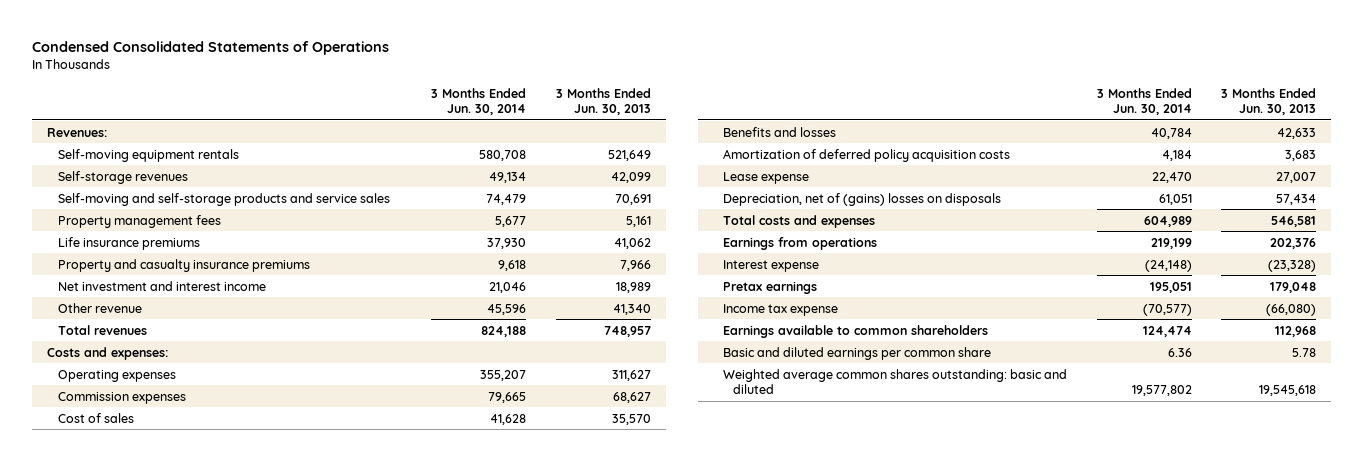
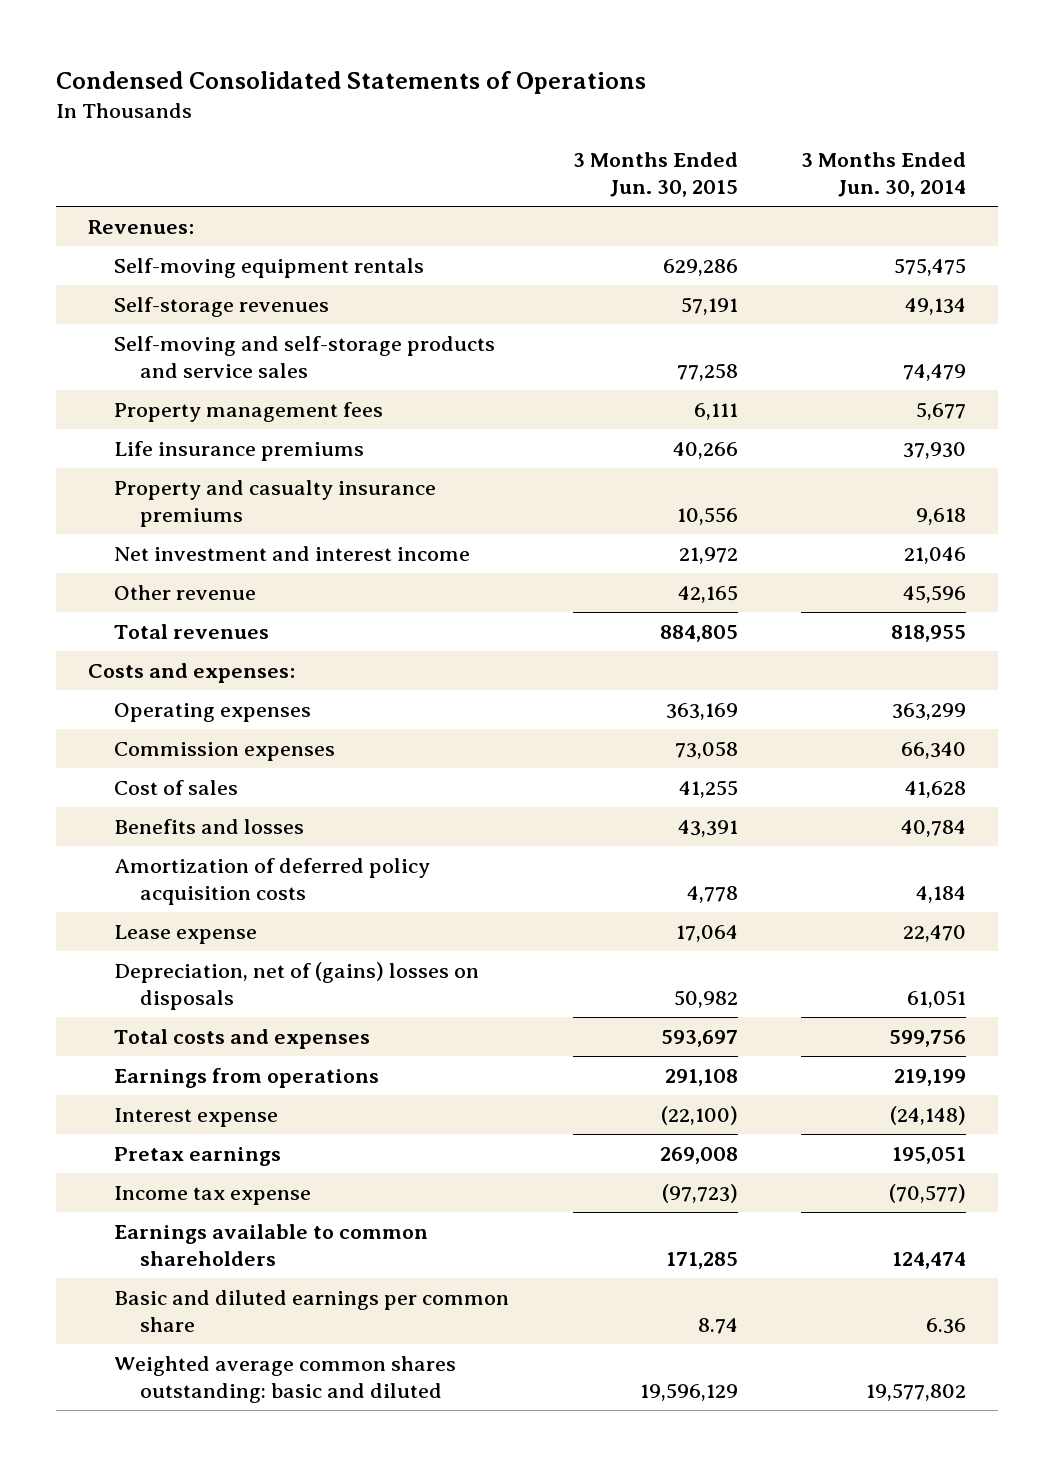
[556,87,652,116] 3 Months Ended Jun. 30, 2013 -> none
none -> [572,151,738,197] 3 Months Ended Jun. 30, 2015
[479,149,527,161] 580,708 -> [894,258,967,277] 575,475
[481,325,527,337] 824,188 -> [891,625,967,643] 818,955
[480,369,527,381] 355,207 -> [892,703,967,721] 363,299
[488,391,527,403] 79,665 -> [901,742,967,760] 66,340
[1143,215,1192,227] 604,989 -> [889,1030,967,1048] 599,756

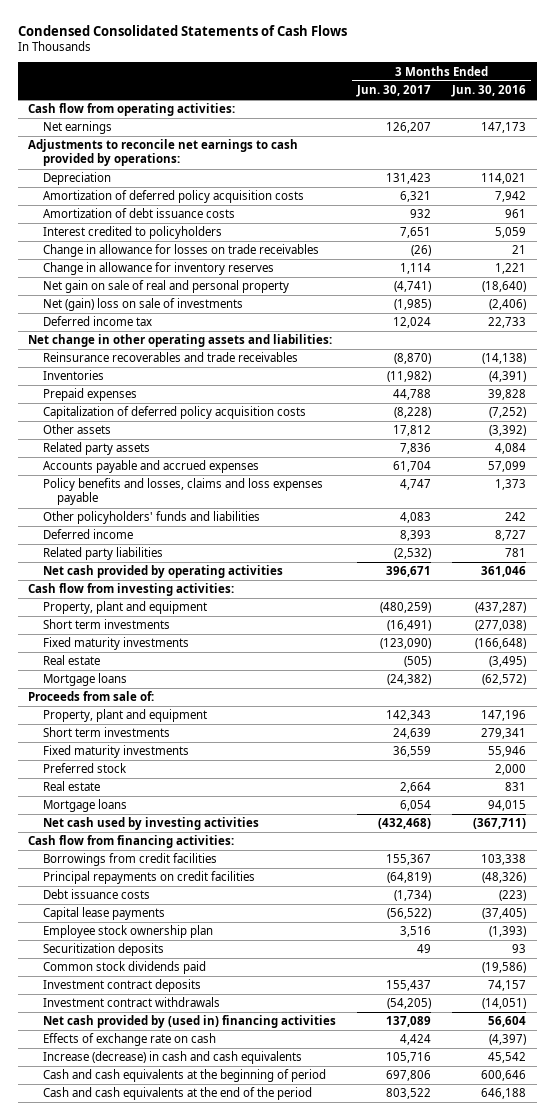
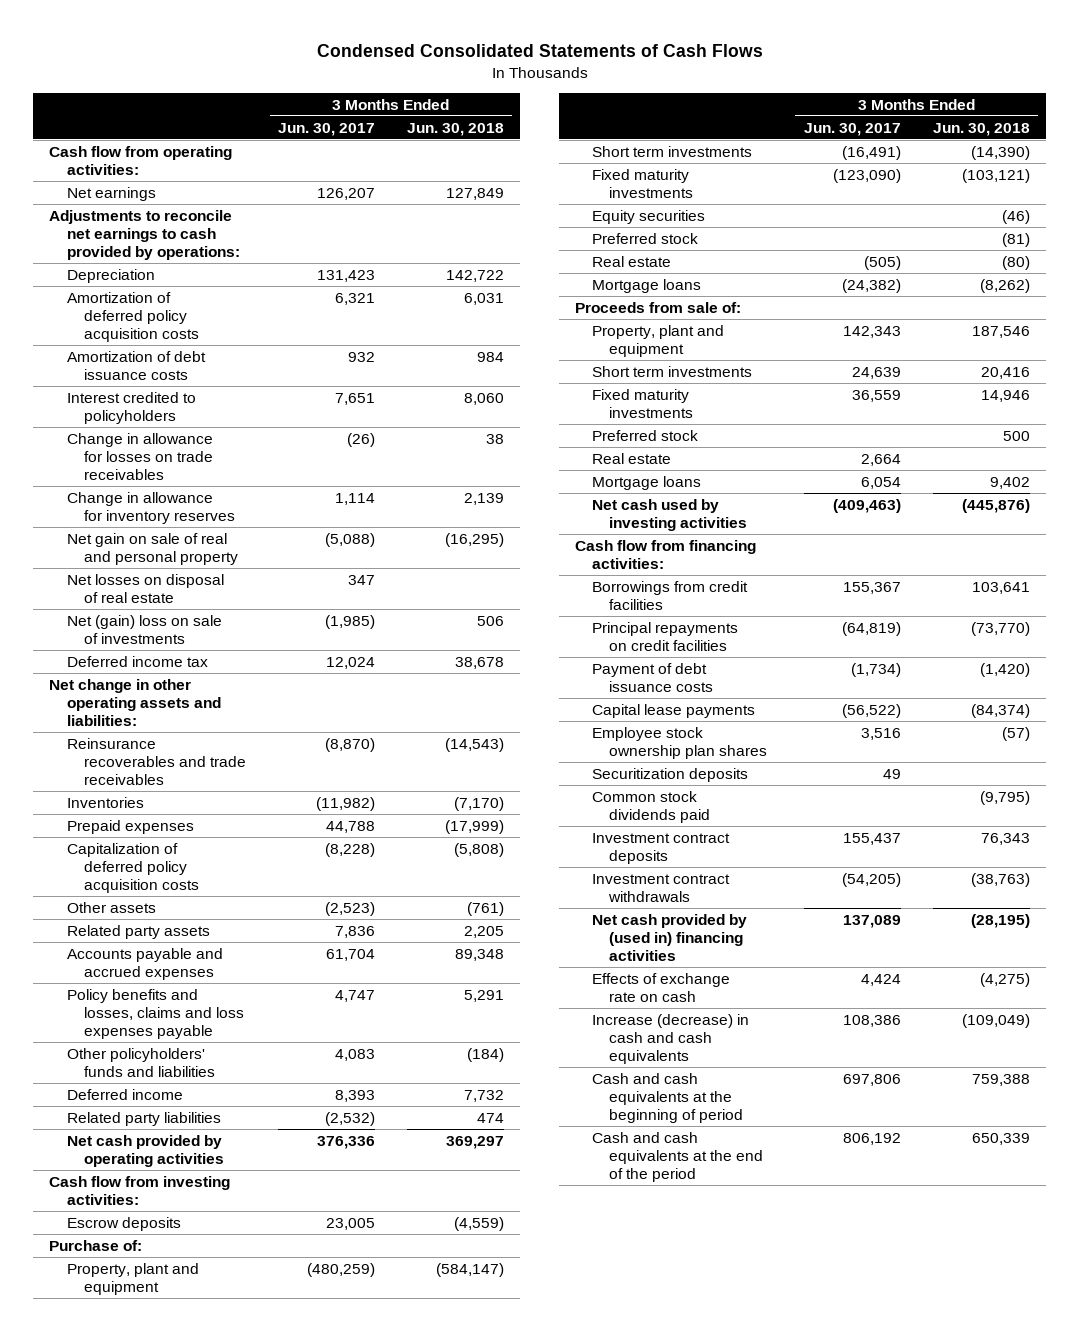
[451,85,527,98] Jun. 30, 2016 -> none
none -> [407,122,505,136] Jun. 30, 2018
[393,281,431,293] (4,741) -> [325,532,376,547] (5,088)
none -> [66,573,224,603] Net losses on disposal of real estate
[392,425,431,437] 17,812 -> [325,901,376,916] (2,523)
[385,566,431,578] 396,671 -> [317,1135,376,1149] 376,336
none -> [66,1216,181,1231] Escrow deposits
none -> [49,1239,143,1251] Purchase of:
none -> [592,209,706,224] Equity securities
none -> [592,232,699,244] Preferred stock
[377,818,431,830] (432,468) -> [832,498,901,513] (409,463)
[42,889,150,900] Debt issuance costs -> [592,662,714,692] Payment of debt issuance costs
[42,925,213,939] Employee stock ownership plan -> [592,726,768,759] Employee stock ownership plan shares
[385,1052,431,1064] 105,716 -> [842,1014,901,1027] 108,386
[385,1088,431,1100] 803,522 -> [842,1132,901,1145] 806,192

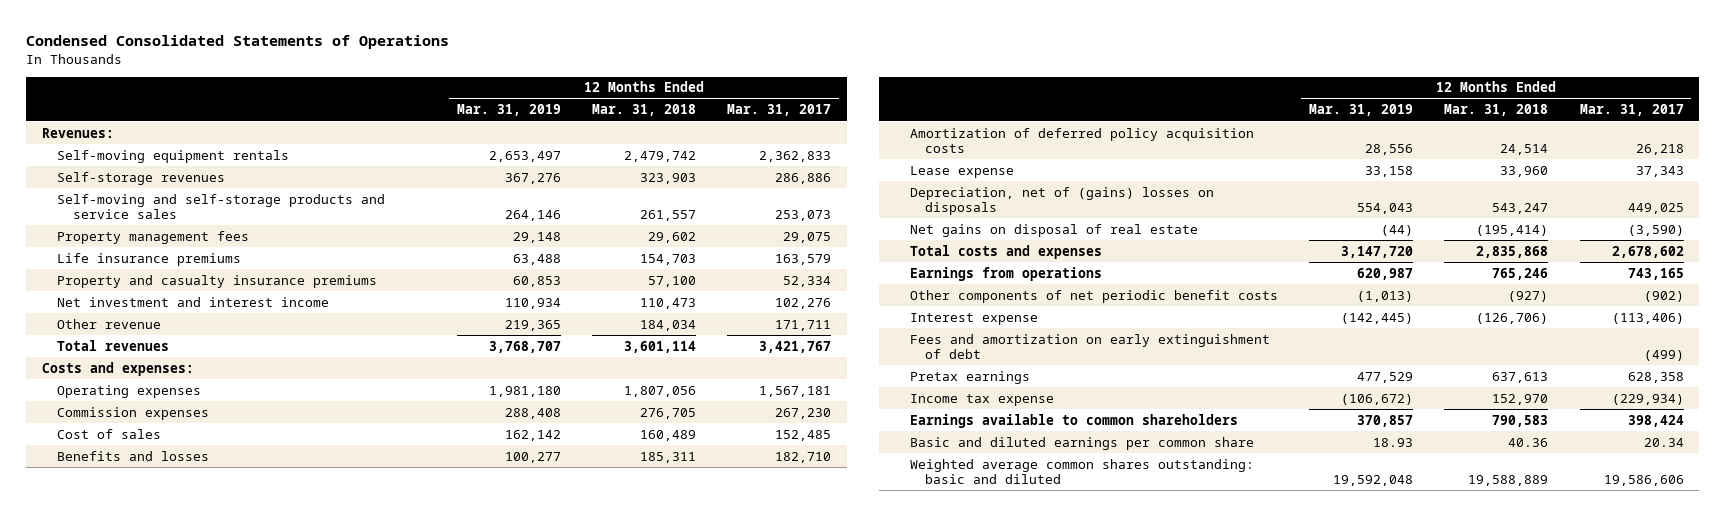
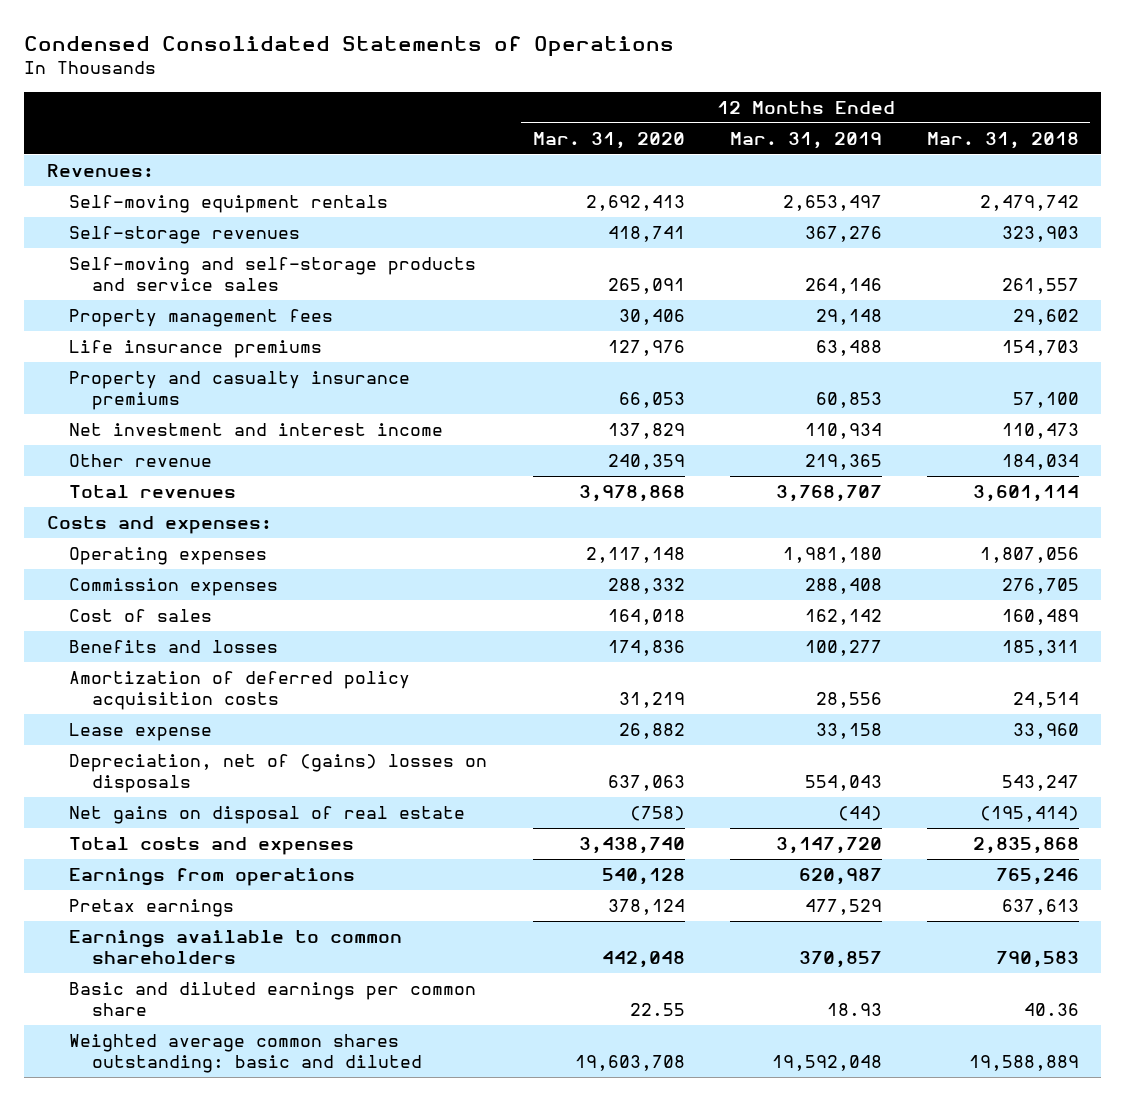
[726,104,831,117] Mar. 31, 2017 -> none
none -> [532,131,685,149] Mar. 31, 2020
[909,289,1278,303] Other components of net periodic benefit costs -> none
[909,312,1038,325] Interest expense -> none
[909,333,1270,359] Fees and amortization on early extinguishment of debt -> none
[909,393,1054,406] Income tax expense -> none

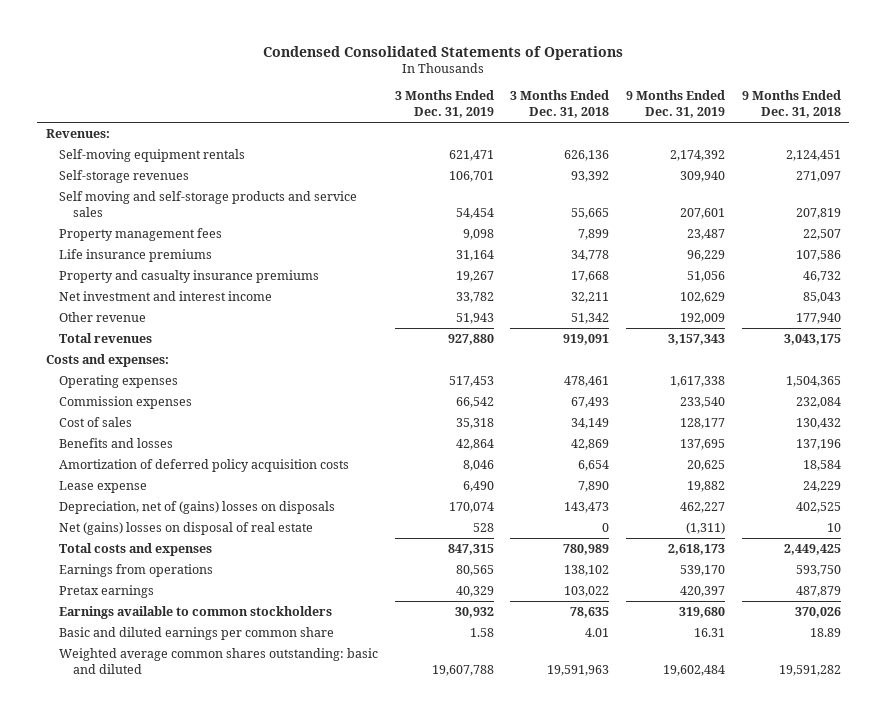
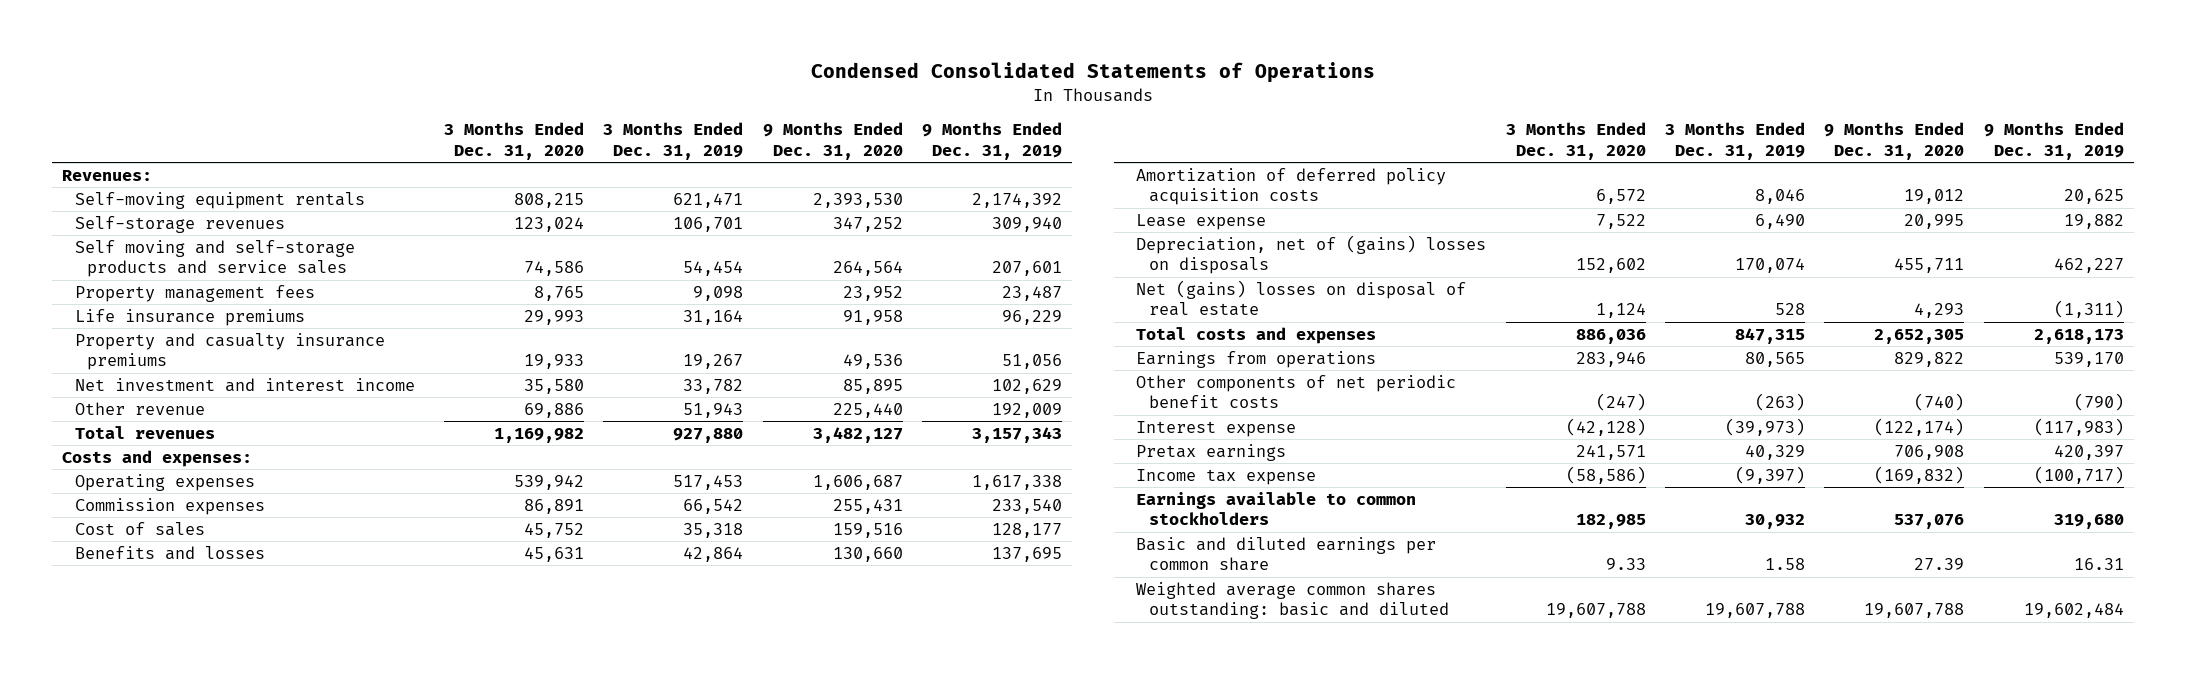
[510,90,610,118] 3 Months Ended Dec. 31, 2018 -> none
[741,90,841,118] 9 Months Ended Dec. 31, 2018 -> none
none -> [444,122,585,160] 3 Months Ended Dec. 31, 2020
none -> [762,122,903,160] 9 Months Ended Dec. 31, 2020
none -> [1136,375,1457,409] Other components of net periodic benefit costs
none -> [1136,421,1297,438] Interest expense
none -> [1136,469,1317,486] Income tax expense

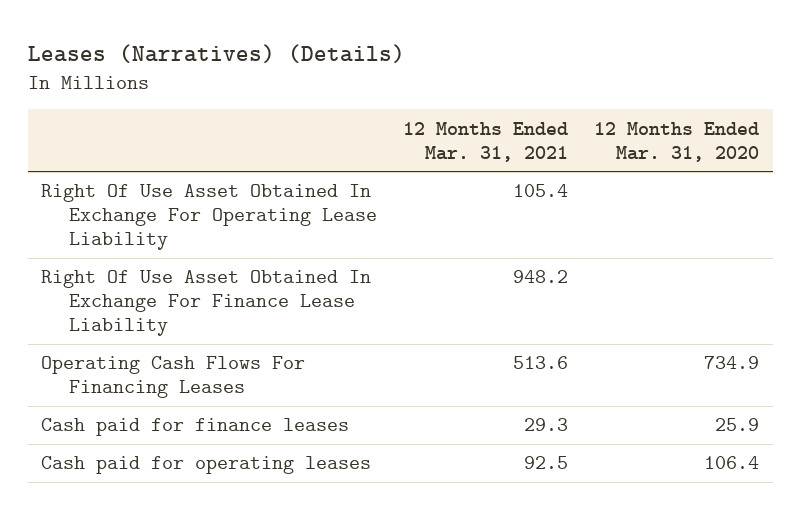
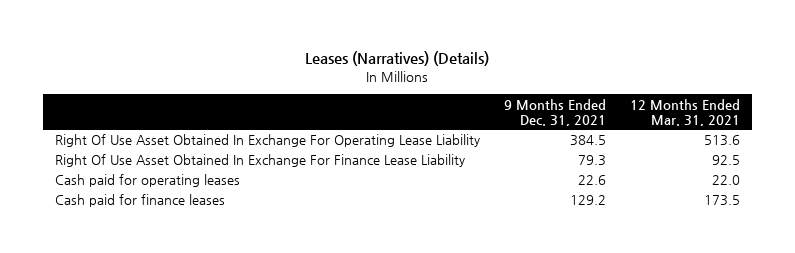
[594,121,760,162] 12 Months Ended Mar. 31, 2020 -> none
none -> [503,98,606,126] 9 Months Ended Dec. 31, 2021
[41,456,372,475] Cash paid for operating leases -> none
[513,184,569,198] 105.4 -> [704,135,741,147] 513.6
[513,270,569,284] 948.2 -> [712,155,741,166] 92.5
[41,356,306,399] Operating Cash Flows For Financing Leases -> [54,174,240,188] Cash paid for operating leases
[513,356,569,370] 513.6 -> [712,175,741,186] 22.0
[524,418,569,432] 29.3 -> [704,195,741,207] 173.5

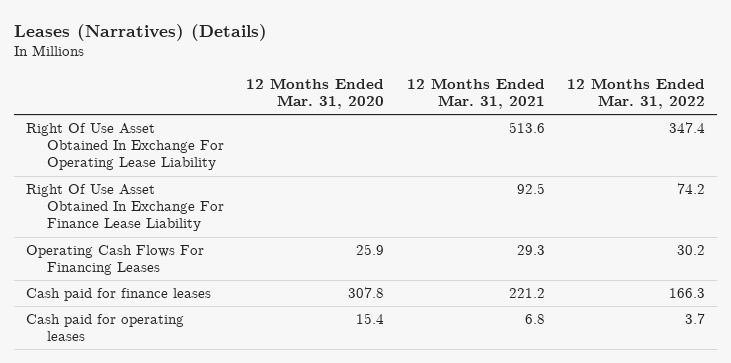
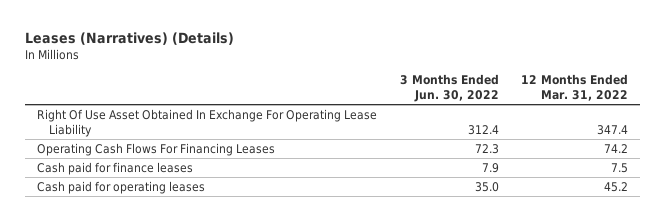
[246,78,385,110] 12 Months Ended Mar. 31, 2020 -> none
[406,78,545,110] 12 Months Ended Mar. 31, 2021 -> none
none -> [399,74,499,103] 3 Months Ended Jun. 30, 2022
[25,184,224,232] Right Of Use Asset Obtained In Exchange For Finance Lease Liability -> none
[677,245,706,256] 30.2 -> [604,143,629,153] 74.2
[669,288,706,299] 166.3 -> [611,162,629,173] 7.5
[685,313,706,325] 3.7 -> [604,181,629,192] 45.2

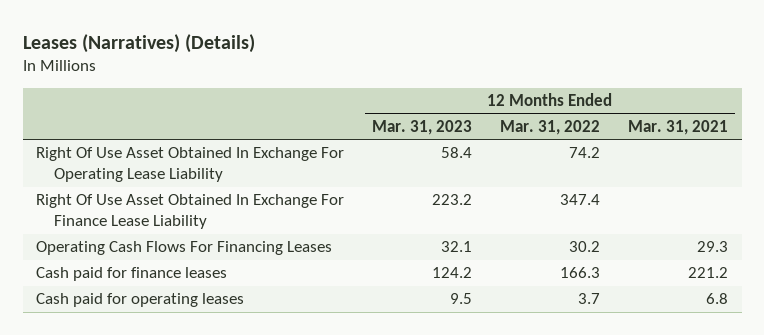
[399,74,499,103] 3 Months Ended Jun. 30, 2022 -> none
none -> [372,120,473,136] Mar. 31, 2023
none -> [627,120,728,136] Mar. 31, 2021
[597,124,629,135] 347.4 -> [569,147,601,159] 74.2
none -> [36,194,345,230] Right Of Use Asset Obtained In Exchange For Finance Lease Liability
[604,143,629,153] 74.2 -> [569,241,601,253] 30.2
[611,162,629,173] 7.5 -> [560,267,601,279] 166.3
[604,181,629,192] 45.2 -> [578,293,601,305] 3.7

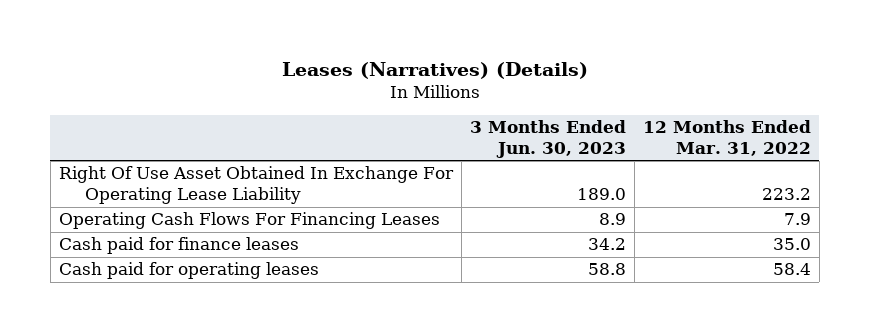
[372,120,473,136] Mar. 31, 2023 -> none
[627,120,728,136] Mar. 31, 2021 -> none
none -> [469,120,626,158] 3 Months Ended Jun. 30, 2023
[36,194,345,230] Right Of Use Asset Obtained In Exchange For Finance Lease Liability -> none
[569,147,601,159] 74.2 -> [761,188,811,201] 223.2
[569,241,601,253] 30.2 -> [783,213,811,226] 7.9
[560,267,601,279] 166.3 -> [772,238,811,251] 35.0
[578,293,601,305] 3.7 -> [772,263,811,276] 58.4

